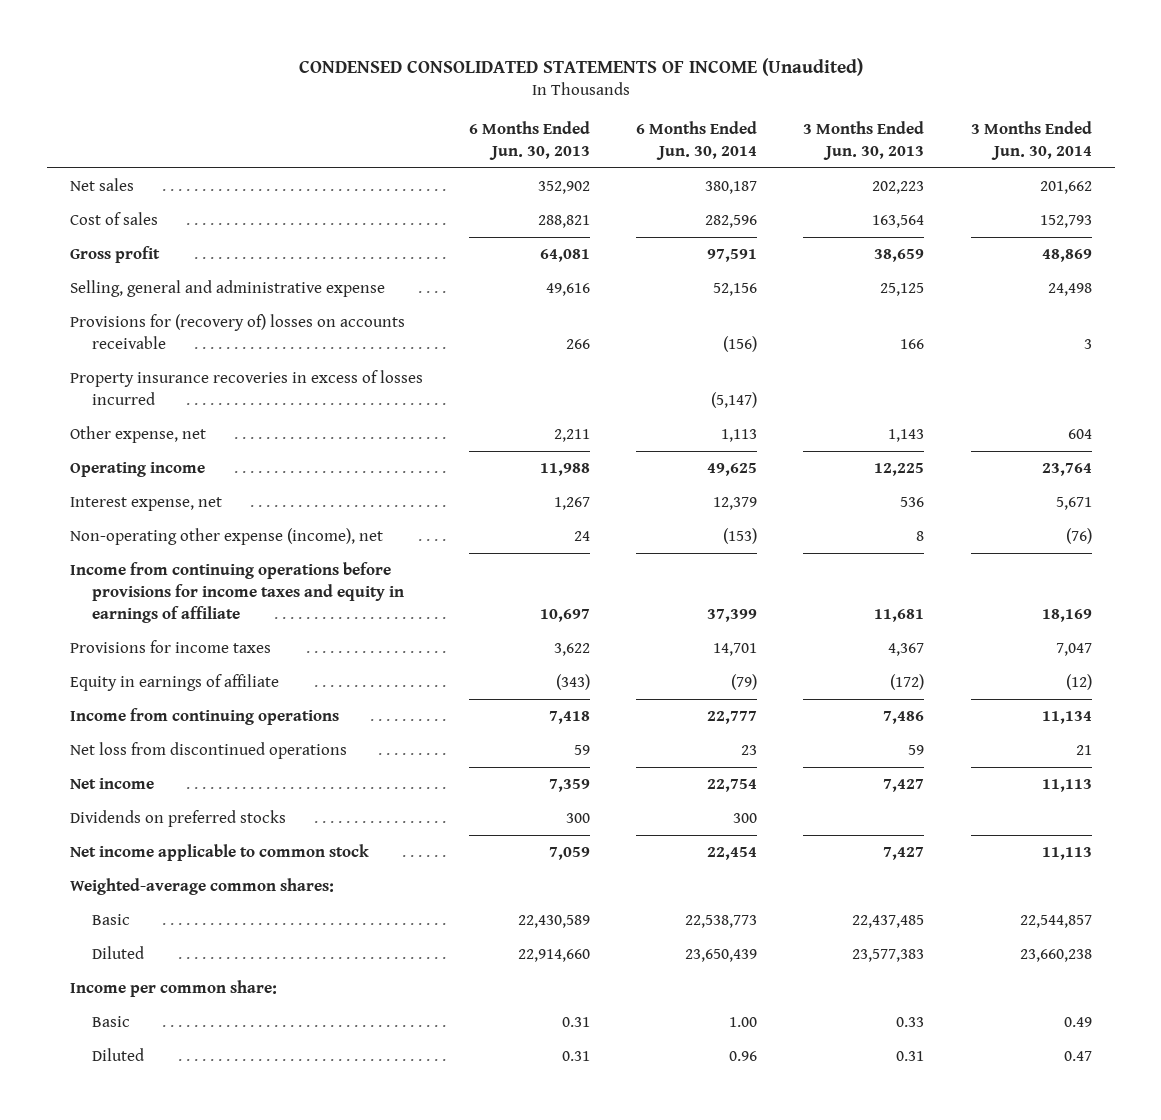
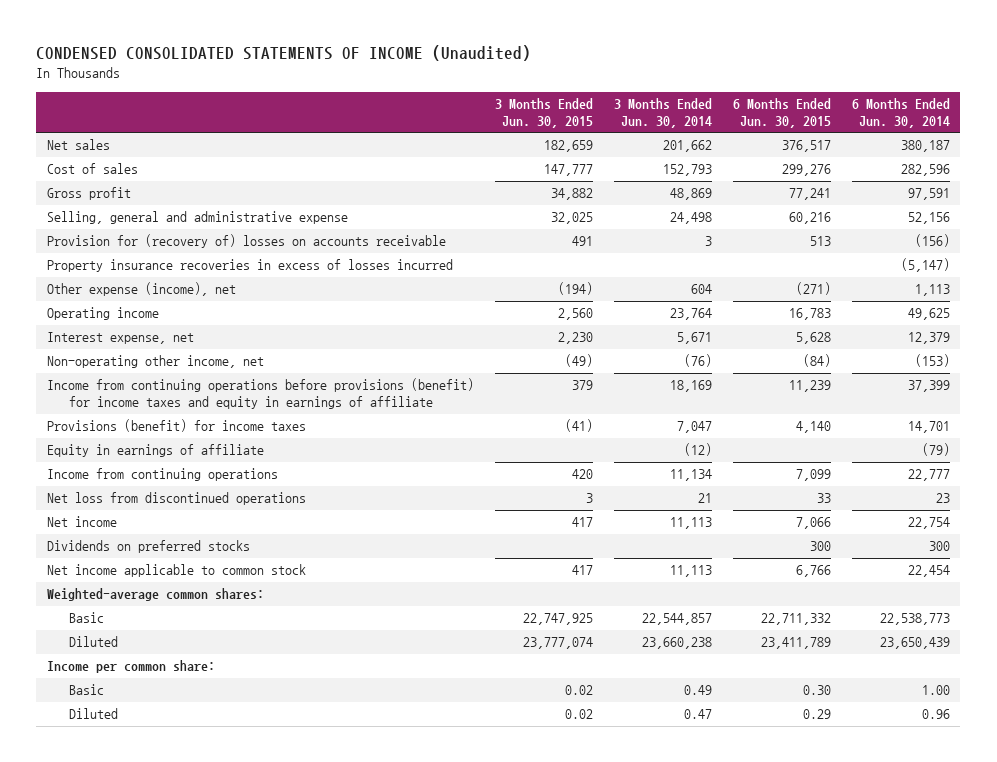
[469,121,591,161] 6 Months Ended Jun. 30, 2013 -> none
[803,121,925,161] 3 Months Ended Jun. 30, 2013 -> none
none -> [494,98,593,129] 3 Months Ended Jun. 30, 2015
none -> [732,98,831,129] 6 Months Ended Jun. 30, 2015
[69,314,405,349] Provisions for (recovery of) losses on accounts receivable -> [46,234,446,249] Provision for (recovery of) losses on accounts receivable
[69,426,206,444] Other expense, net -> [46,282,236,297] Other expense (income), net
[69,528,383,546] Non-operating other expense (income), net -> [46,355,264,369] Non-operating other income, net
[69,562,404,623] Income from continuing operations before provisions for income taxes and equity in earnings of affiliate -> [46,378,474,410] Income from continuing operations before provisions (benefit) for income taxes and equity in earnings of affiliate
[69,640,271,654] Provisions for income taxes -> [46,419,306,433] Provisions (benefit) for income taxes

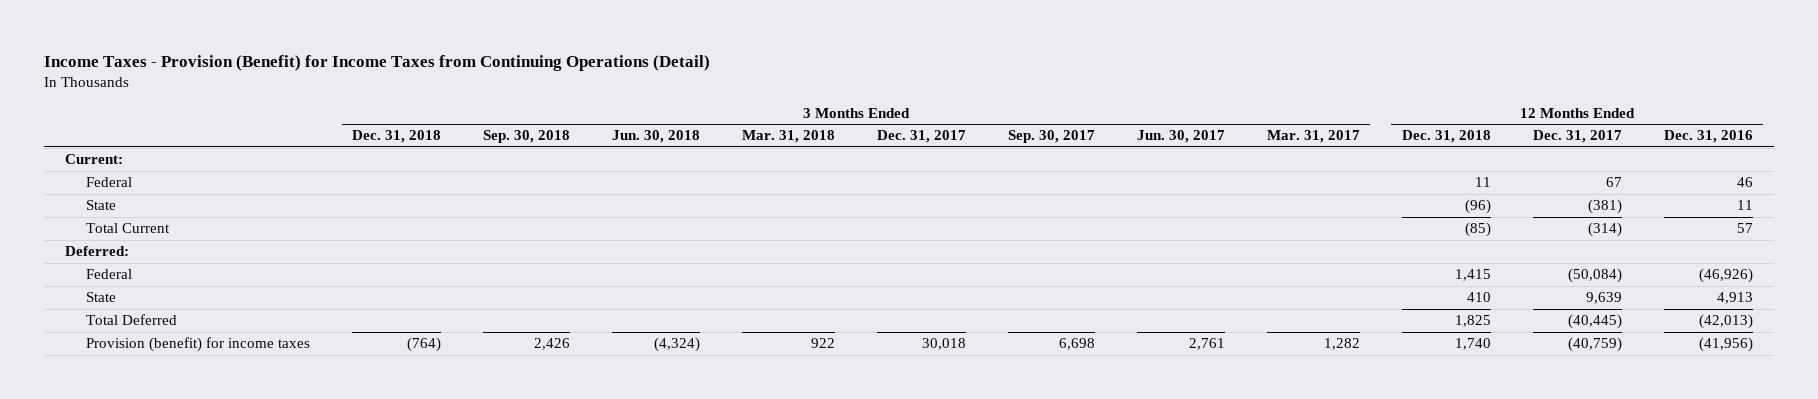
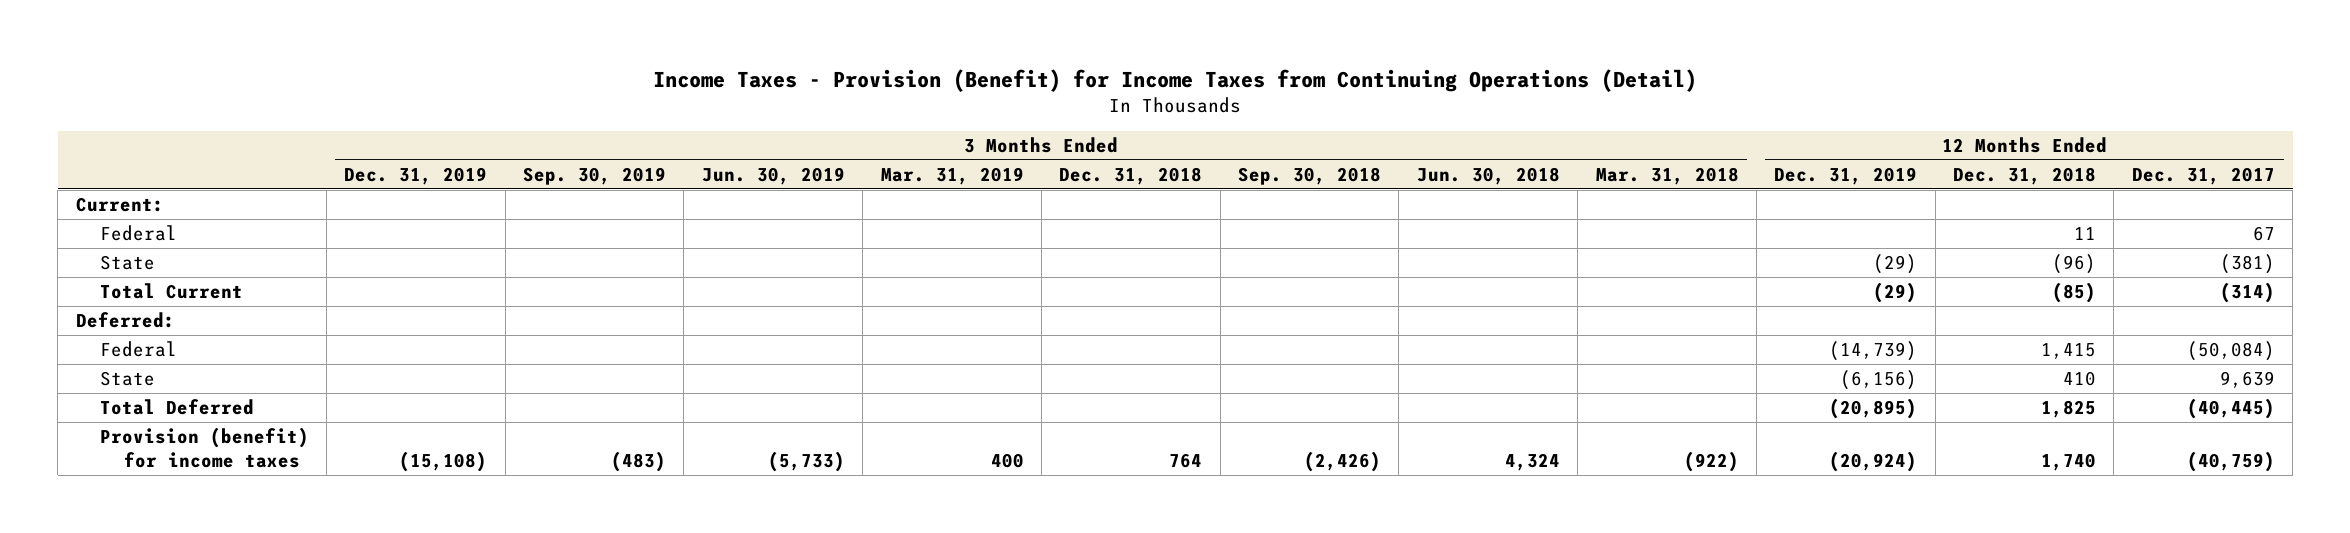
[877,130,967,144] Dec. 31, 2017 -> none
[1008,130,1096,144] Sep. 30, 2017 -> none
[1136,130,1225,144] Jun. 30, 2017 -> none
[1266,130,1360,144] Mar. 31, 2017 -> none
[1663,130,1753,144] Dec. 31, 2016 -> none
none -> [344,166,488,185] Dec. 31, 2019
none -> [523,166,667,185] Sep. 30, 2019
none -> [701,166,845,185] Jun. 30, 2019
none -> [880,166,1024,185] Mar. 31, 2019
none -> [1774,166,1918,185] Dec. 31, 2019
[407,337,442,353] (764) -> [1169,452,1203,468] 764
[534,338,571,351] 2,426 -> [1304,450,1382,472] (2,426)
[654,337,701,353] (4,324) -> [1504,452,1560,471] 4,324
[811,338,836,349] 922 -> [1683,450,1739,472] (922)

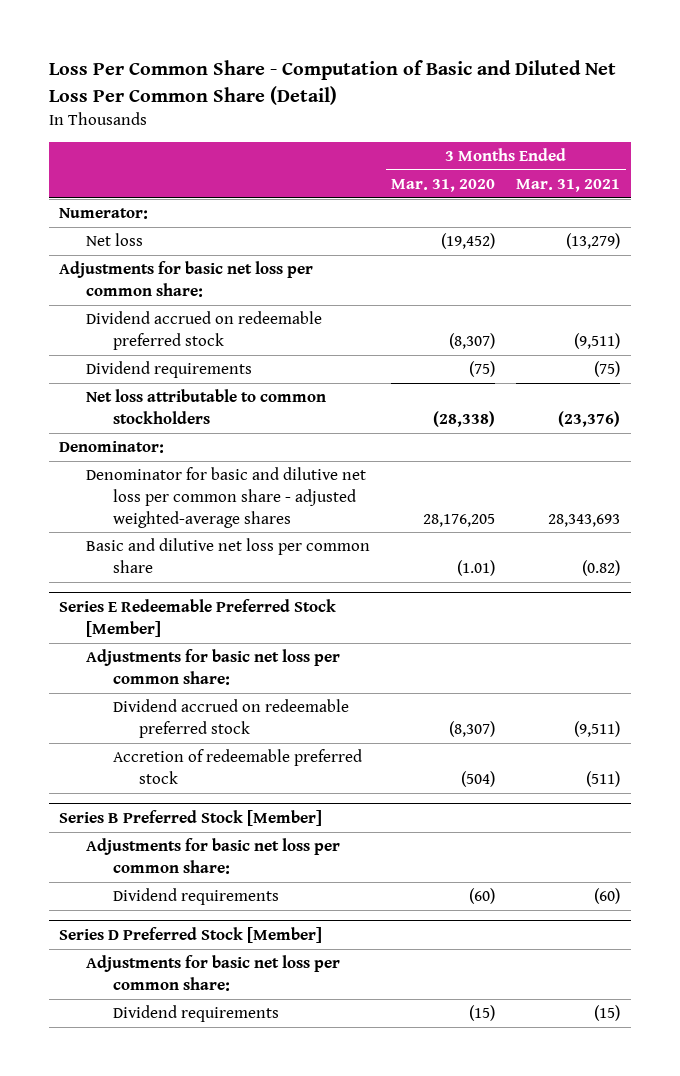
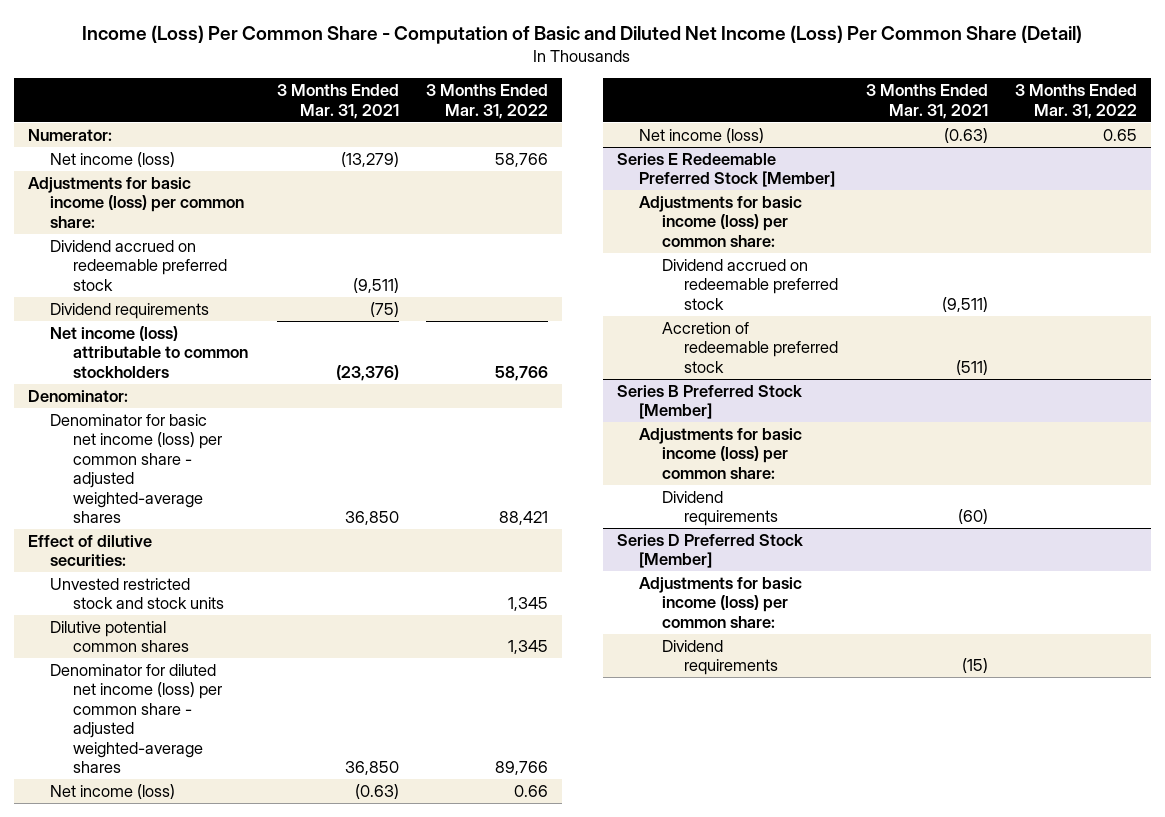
[48,60,616,105] Loss Per Common Share - Computation of Basic and Diluted Net Loss Per Common Share (Detail) -> [82,24,1083,44] Income (Loss) Per Common Share - Computation of Basic and Diluted Net Income (Loss) Per Common Share (Detail)
[391,179,496,193] Mar. 31, 2020 -> none
none -> [426,84,549,119] 3 Months Ended Mar. 31, 2022
[85,233,143,247] Net loss -> [50,151,176,167] Net income (loss)
[59,261,314,298] Adjustments for basic net loss per common share: -> [27,176,245,228] Adjustments for basic income (loss) per common share:
[85,389,326,425] Net loss attributable to common stockholders -> [50,325,248,378] Net income (loss) attributable to common stockholders
[85,538,370,574] Basic and dilutive net loss per common share -> none
[85,467,366,528] Denominator for basic and dilutive net loss per common share - adjusted weighted-average shares -> [50,413,222,524] Denominator for basic net income (loss) per common share - adjusted weighted-average shares
[548,513,621,527] 28,343,693 -> [344,511,399,526] 36,850
none -> [27,534,152,567] Effect of dilutive securities:
none -> [50,577,224,610] Unvested restricted stock and stock units
none -> [50,620,189,653] Dilutive potential common shares
none -> [50,663,222,774] Denominator for diluted net income (loss) per common share - adjusted weighted-average shares
none -> [50,783,176,799] Net income (loss)
none -> [639,127,765,143] Net income (loss)
[85,649,340,686] Adjustments for basic net loss per common share: -> [639,195,803,247] Adjustments for basic income (loss) per common share:
[85,838,340,875] Adjustments for basic net loss per common share: -> [639,427,803,479] Adjustments for basic income (loss) per common share:
[85,955,340,992] Adjustments for basic net loss per common share: -> [639,576,803,628] Adjustments for basic income (loss) per common share:

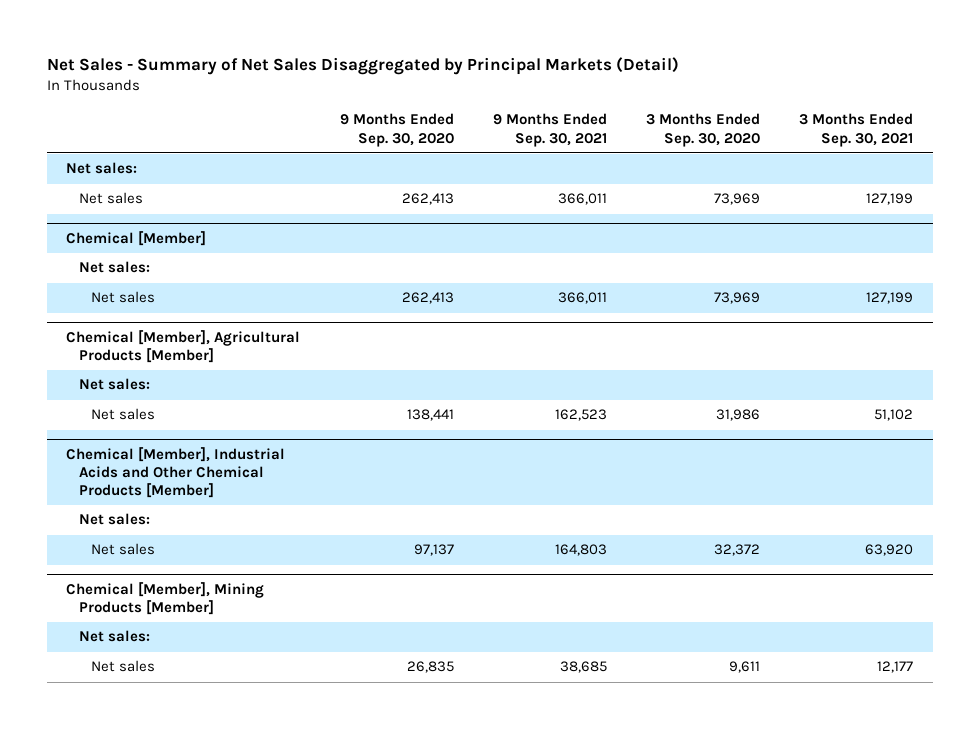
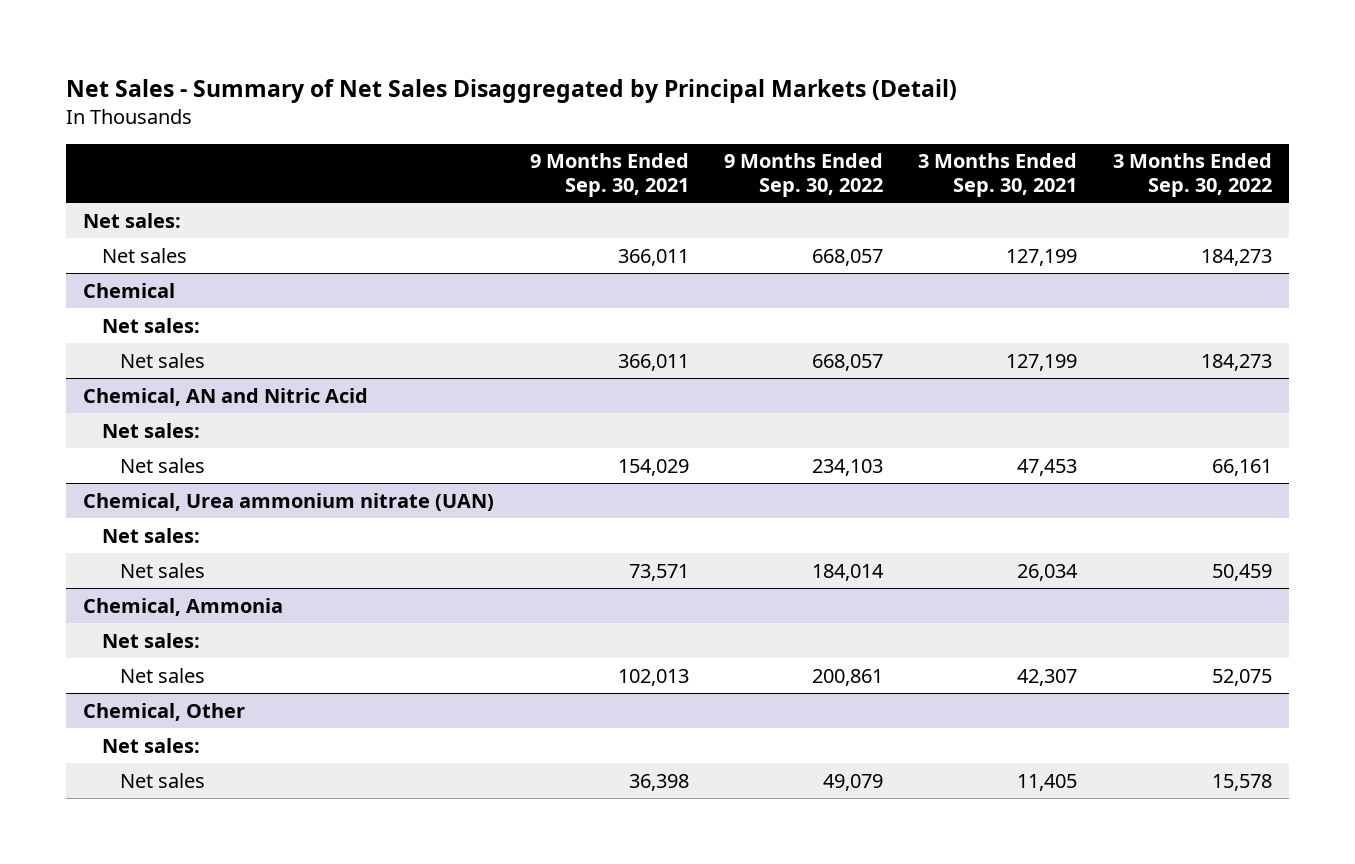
[339,113,454,147] 9 Months Ended Sep. 30, 2020 -> none
[645,113,760,147] 3 Months Ended Sep. 30, 2020 -> none
none -> [723,153,883,197] 9 Months Ended Sep. 30, 2022
none -> [1112,153,1272,197] 3 Months Ended Sep. 30, 2022
[66,230,207,246] Chemical [Member] -> [83,282,176,298] Chemical
[66,329,301,363] Chemical [Member], Agricultural Products [Member] -> none
none -> [83,387,369,406] Chemical, AN and Nitric Acid
[66,446,286,499] Chemical [Member], Industrial Acids and Other Chemical Products [Member] -> none
[554,409,607,422] 162,523 -> [617,458,689,476] 154,029
[874,409,914,422] 51,102 -> [1017,458,1078,476] 47,453
none -> [83,492,495,511] Chemical, Urea ammonium nitrate (UAN)
[66,581,265,615] Chemical [Member], Mining Products [Member] -> none
[554,544,607,557] 164,803 -> [628,563,689,581] 73,571
[865,544,914,557] 63,920 -> [1017,563,1079,581] 26,034
none -> [83,597,284,616] Chemical, Ammonia
[559,661,607,674] 38,685 -> [617,668,689,686] 102,013
[877,661,914,674] 12,177 -> [1017,668,1078,686] 42,307
none -> [83,702,246,721] Chemical, Other
none -> [101,737,200,753] Net sales:
none -> [119,772,205,788] Net sales

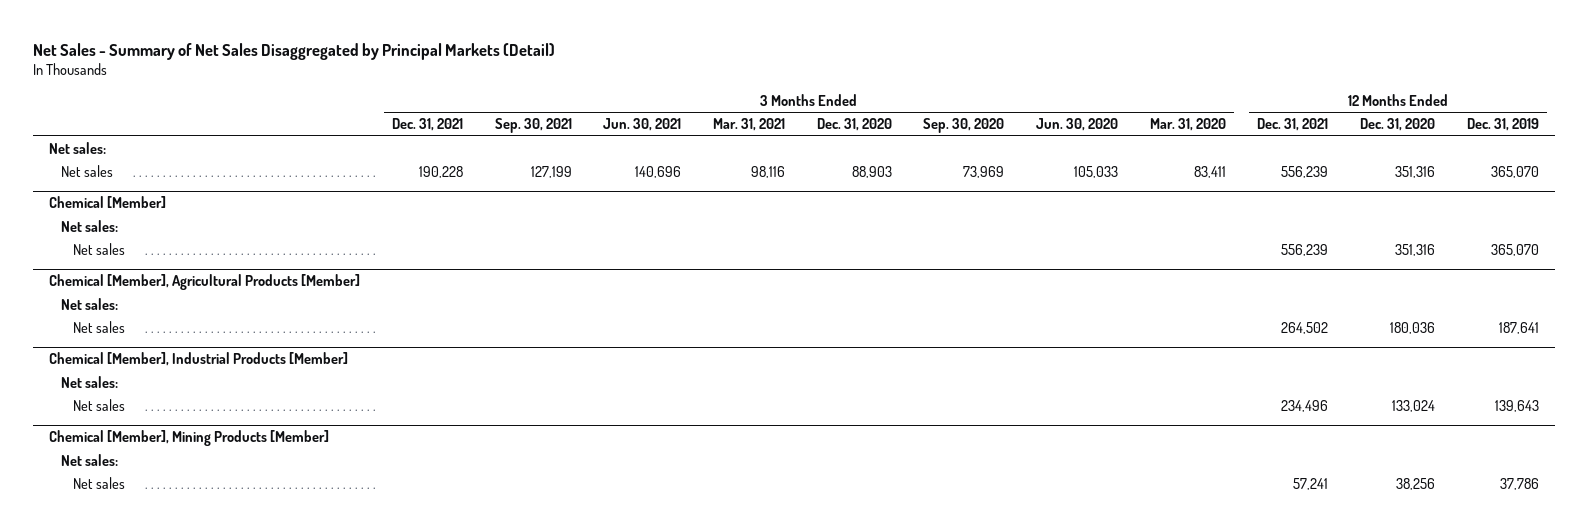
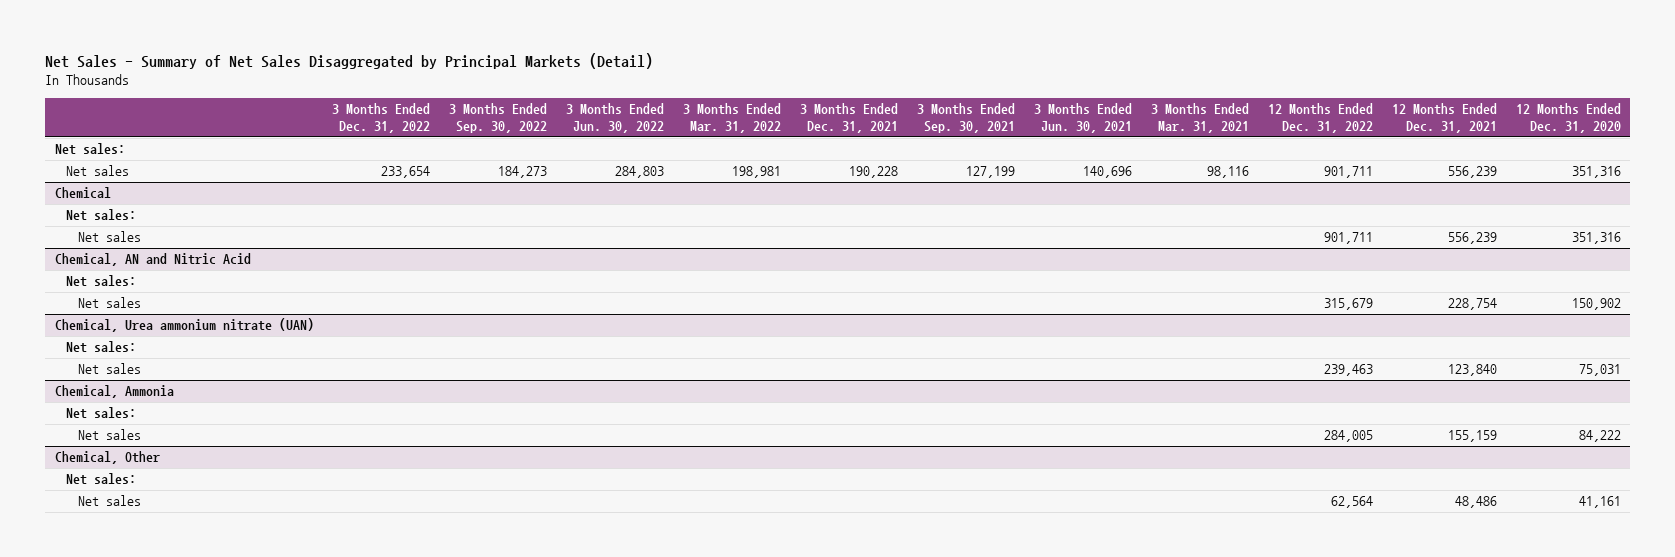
[816,118,892,132] Dec. 31, 2020 -> none
[923,118,1005,134] Sep. 30, 2020 -> none
[1036,118,1119,132] Jun. 30, 2020 -> none
[1149,118,1226,132] Mar. 31, 2020 -> none
[1466,118,1539,132] Dec. 31, 2019 -> none
none -> [332,102,431,134] 3 Months Ended Dec. 31, 2022
none -> [449,102,548,134] 3 Months Ended Sep. 30, 2022
none -> [566,102,665,134] 3 Months Ended Jun. 30, 2022
none -> [683,102,782,134] 3 Months Ended Mar. 31, 2022
none -> [1267,102,1373,134] 12 Months Ended Dec. 31, 2022
[49,196,167,209] Chemical [Member] -> [54,187,111,199] Chemical
[49,274,361,291] Chemical [Member], Agricultural Products [Member] -> none
none -> [54,253,251,267] Chemical, AN and Nitric Acid
[49,352,349,367] Chemical [Member], Industrial Products [Member] -> none
[1281,321,1329,334] 264,502 -> [1447,298,1497,311] 228,754
[1390,321,1436,334] 180,036 -> [1571,298,1621,311] 150,902
none -> [54,318,314,333] Chemical, Urea ammonium nitrate (UAN)
[49,430,330,447] Chemical [Member], Mining Products [Member] -> none
[1281,399,1329,412] 234,496 -> [1447,364,1497,377] 123,840
[1392,399,1436,412] 133,024 -> [1578,364,1621,377] 75,031
none -> [54,385,174,399] Chemical, Ammonia
[1293,477,1329,490] 57,241 -> [1447,430,1497,443] 155,159
[1396,477,1436,490] 38,256 -> [1578,430,1621,443] 84,222
none -> [54,451,160,465] Chemical, Other
none -> [66,473,137,486] Net sales:
none -> [77,495,141,507] Net sales

